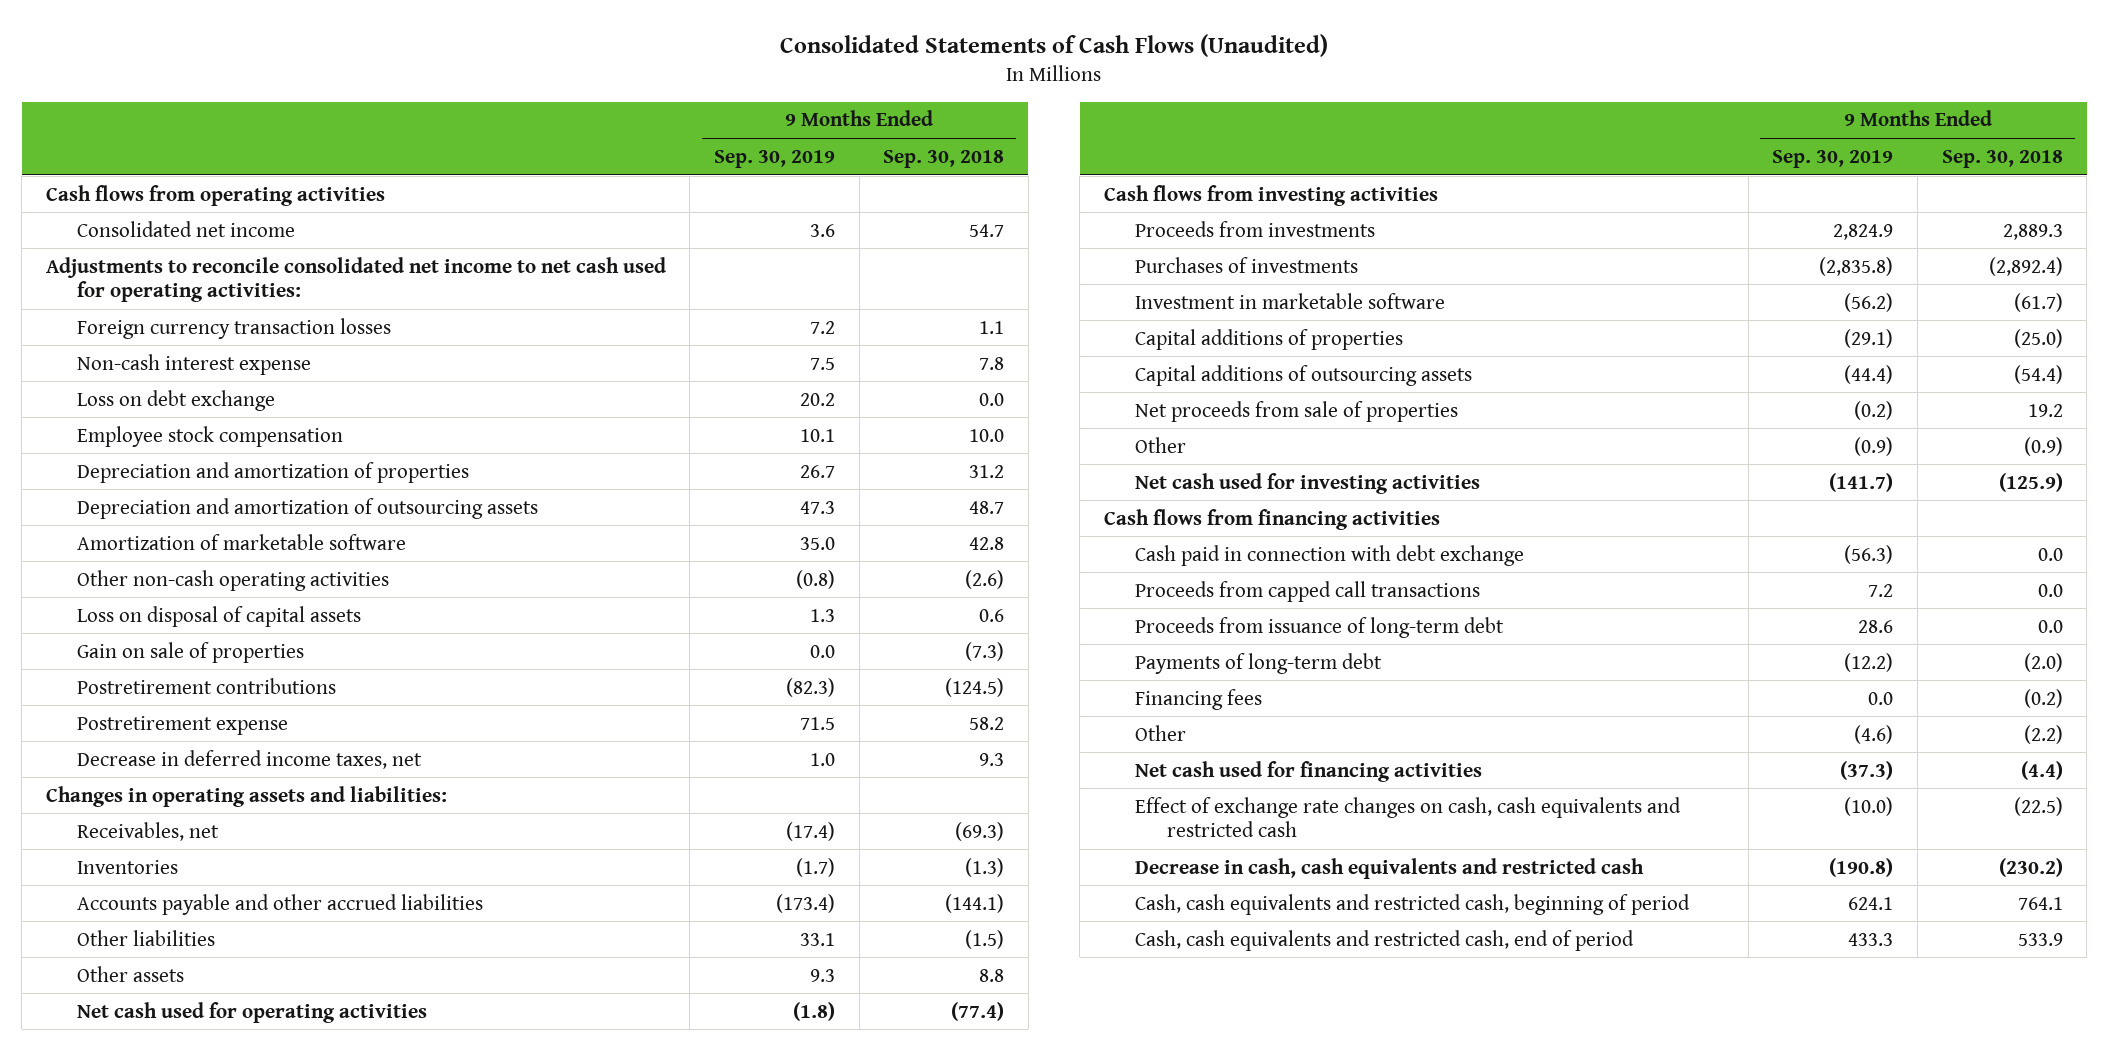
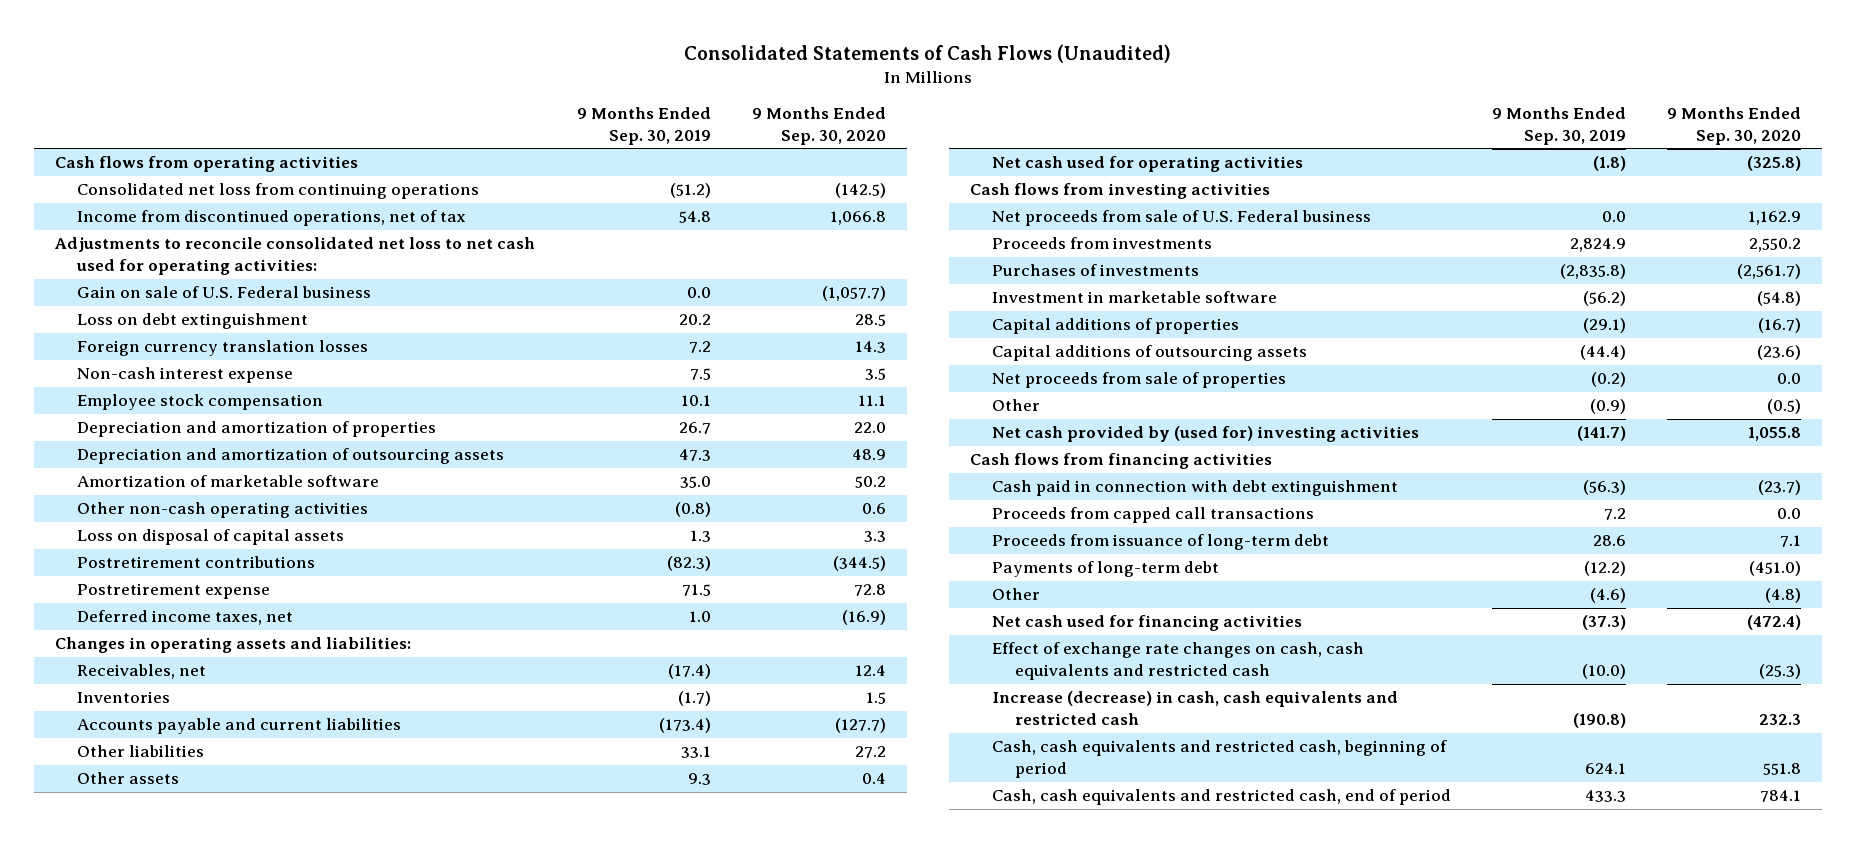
[883,149,1005,168] Sep. 30, 2018 -> none
none -> [752,107,887,145] 9 Months Ended Sep. 30, 2020
[76,220,295,237] Consolidated net income -> none
none -> [77,183,480,200] Consolidated net loss from continuing operations
none -> [77,210,467,227] Income from discontinued operations, net of tax
[45,256,666,302] Adjustments to reconcile consolidated net income to net cash used for operating activities: -> [53,237,535,275] Adjustments to reconcile consolidated net loss to net cash used for operating activities:
none -> [77,286,372,299] Gain on sale of U.S. Federal business
none -> [77,313,309,330] Loss on debt extinguishment
[76,317,391,339] Foreign currency transaction losses -> [77,340,369,357] Foreign currency translation losses
[76,389,275,411] Loss on debt exchange -> none
[76,641,304,663] Gain on sale of properties -> none
[76,749,422,769] Decrease in deferred income taxes, net -> [77,610,294,626] Deferred income taxes, net
[76,893,483,915] Accounts payable and other accrued liabilities -> [77,718,402,735] Accounts payable and current liabilities
none -> [992,210,1372,227] Net proceeds from sale of U.S. Federal business
[1135,472,1481,494] Net cash used for investing activities -> [992,426,1420,443] Net cash provided by (used for) investing activities
[1135,544,1525,566] Cash paid in connection with debt exchange -> [992,480,1399,497] Cash paid in connection with debt extinguishment
[1135,688,1263,710] Financing fees -> none
[1135,857,1645,879] Decrease in cash, cash equivalents and restricted cash -> [992,691,1399,725] Increase (decrease) in cash, cash equivalents and restricted cash

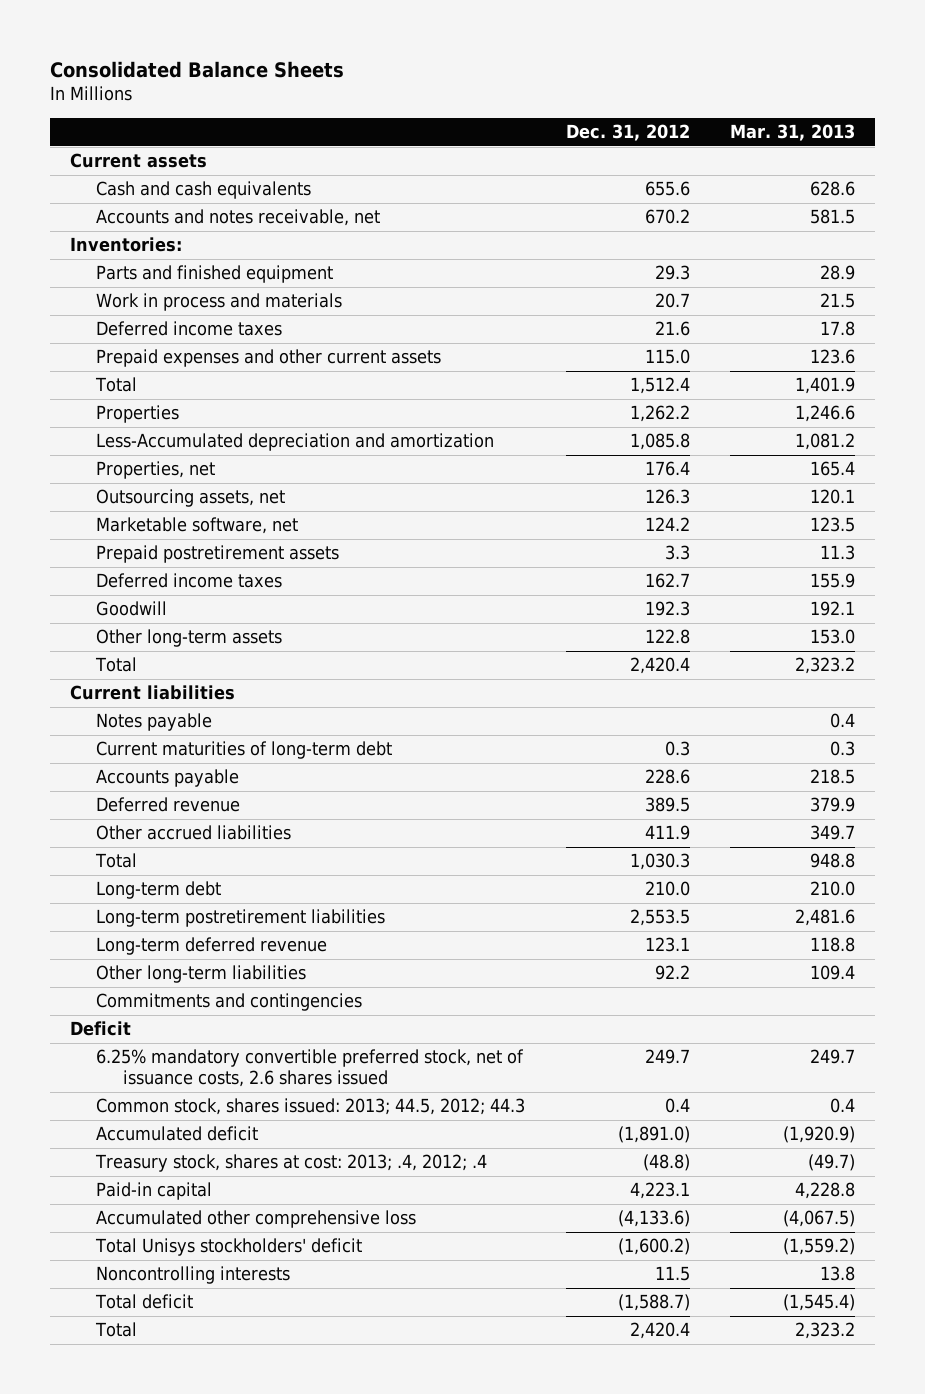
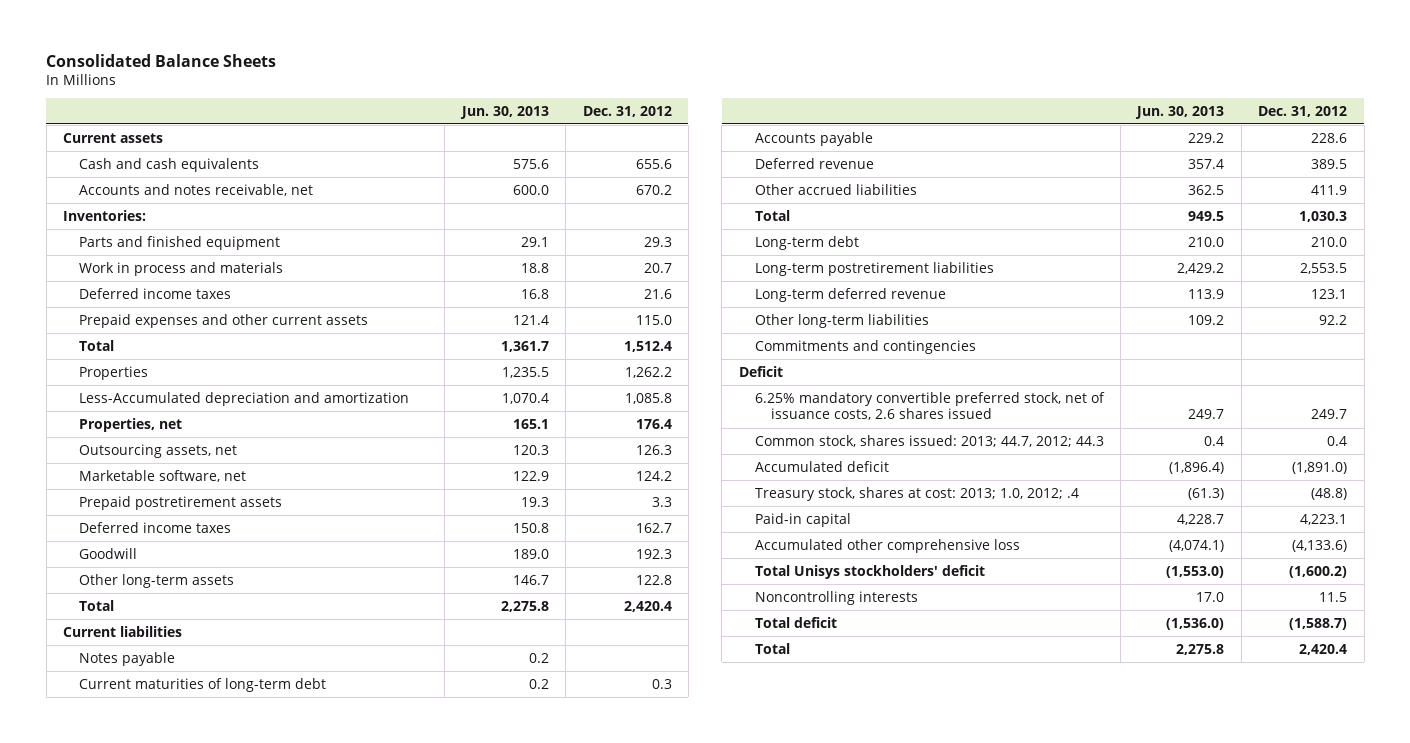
[729,124,855,142] Mar. 31, 2013 -> none
none -> [459,105,549,119] Jun. 30, 2013
[96,1098,526,1116] Common stock, shares issued: 2013; 44.5, 2012; 44.3 -> [754,434,1104,447] Common stock, shares issued: 2013; 44.7, 2012; 44.3
[95,1154,488,1173] Treasury stock, shares at cost: 2013; .4, 2012; .4 -> [754,486,1079,501] Treasury stock, shares at cost: 2013; 1.0, 2012; .4

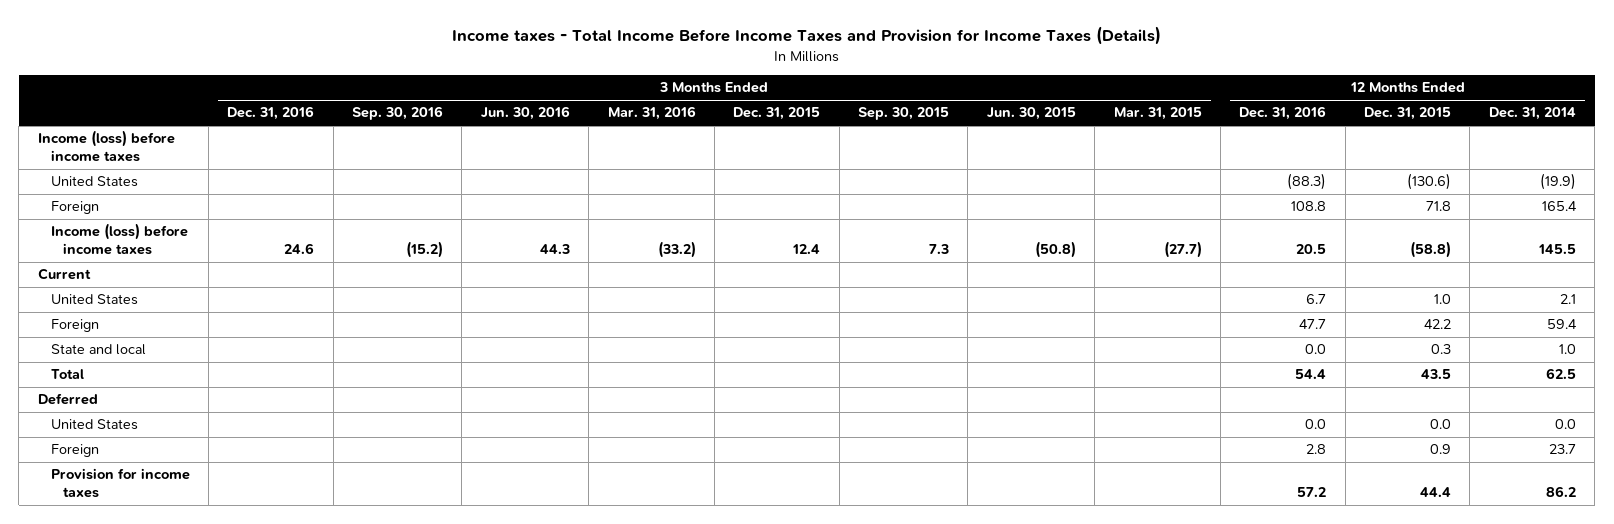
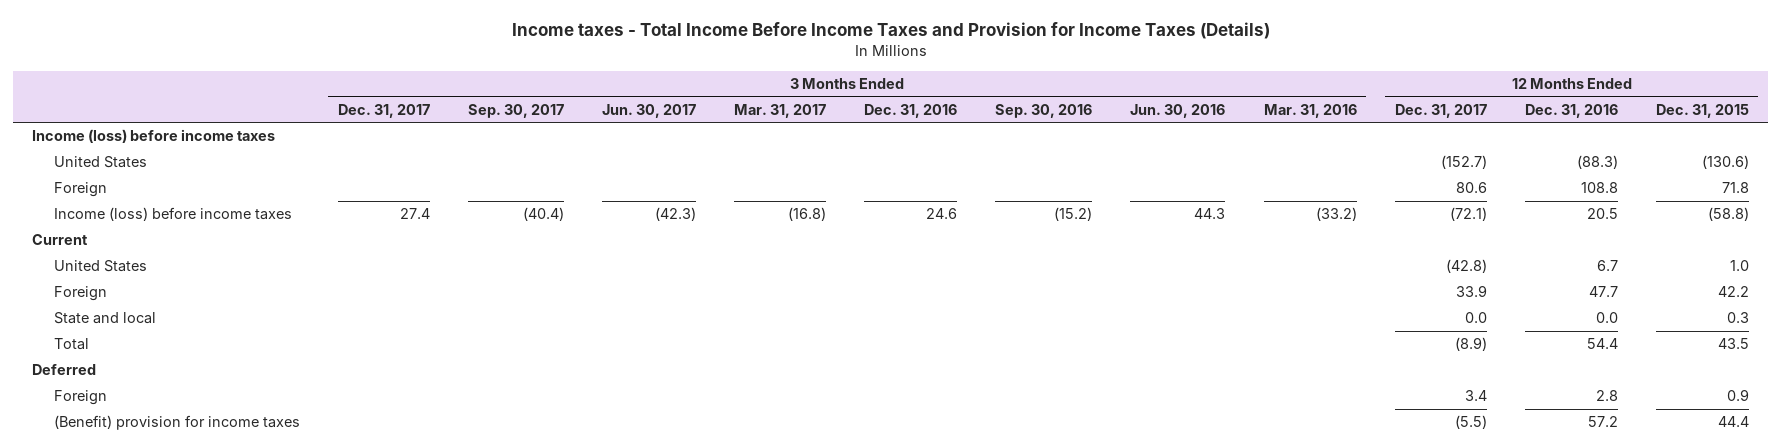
[733,107,821,121] Dec. 31, 2015 -> none
[858,107,950,121] Sep. 30, 2015 -> none
[986,107,1076,121] Jun. 30, 2015 -> none
[1113,107,1202,121] Mar. 31, 2015 -> none
[1488,107,1576,121] Dec. 31, 2014 -> none
none -> [337,103,430,118] Dec. 31, 2017
none -> [467,103,564,118] Sep. 30, 2017
none -> [601,103,696,118] Jun. 30, 2017
none -> [734,103,827,118] Mar. 31, 2017
none -> [1394,103,1487,118] Dec. 31, 2017
[50,419,138,431] United States -> none
[50,468,190,499] Provision for income taxes -> [53,415,300,431] (Benefit) provision for income taxes

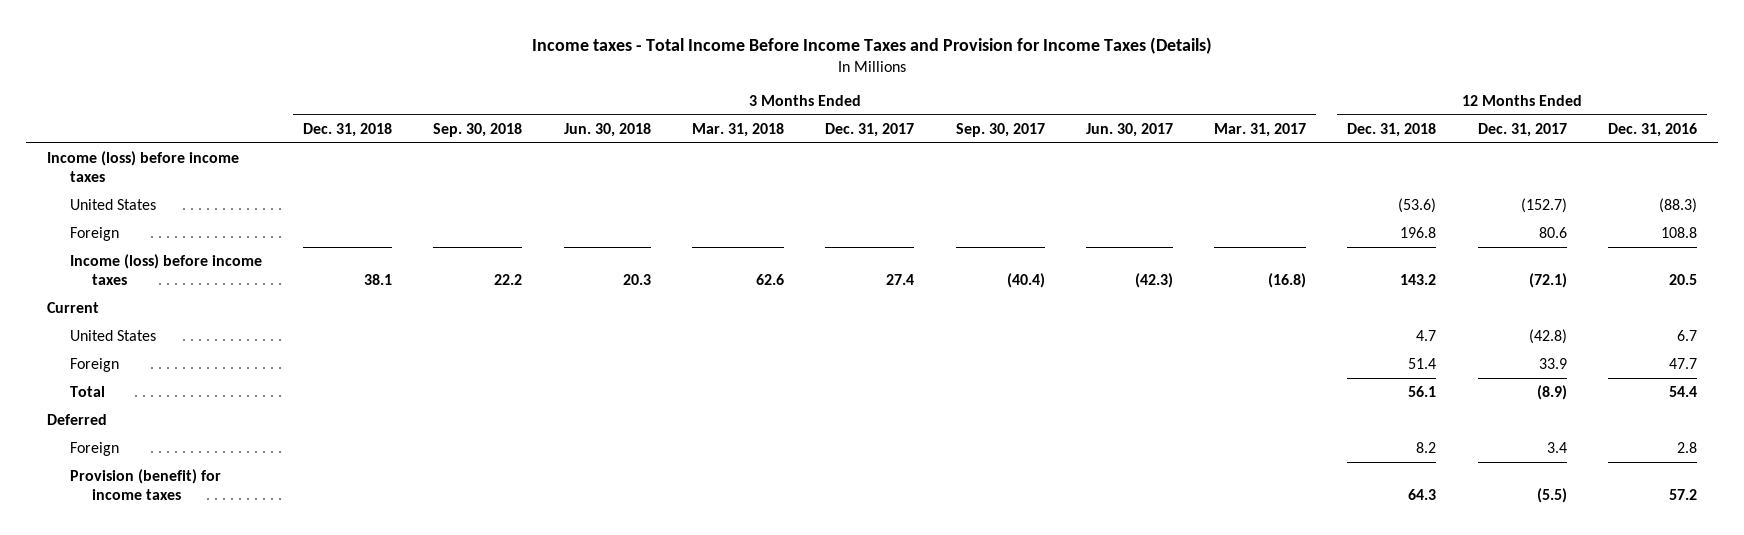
[864,103,958,118] Dec. 31, 2016 -> none
[995,103,1093,118] Sep. 30, 2016 -> none
[1130,103,1226,118] Jun. 30, 2016 -> none
[1263,103,1357,118] Mar. 31, 2016 -> none
[1655,103,1749,118] Dec. 31, 2015 -> none
none -> [303,122,393,137] Dec. 31, 2018
none -> [433,122,523,137] Sep. 30, 2018
none -> [563,122,651,137] Jun. 30, 2018
none -> [691,122,784,137] Mar. 31, 2018
none -> [1347,122,1437,137] Dec. 31, 2018
[53,312,156,325] State and local -> none
[53,415,300,431] (Benefit) provision for income taxes -> [69,468,221,501] Provision (benefit) for income taxes

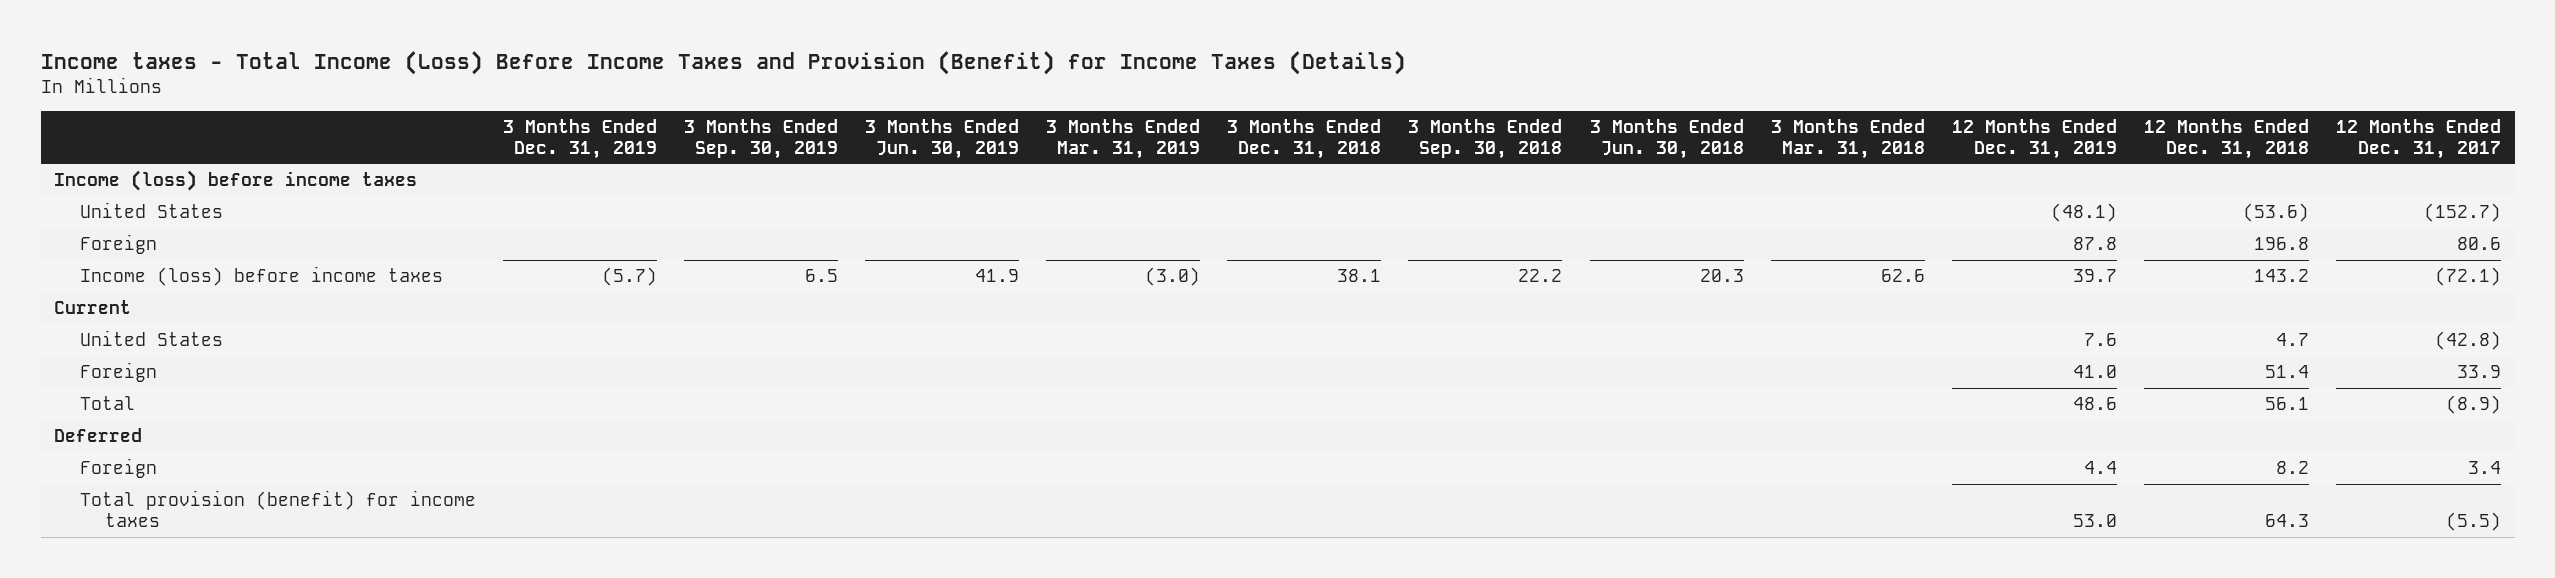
[532,36,1213,54] Income taxes - Total Income Before Income Taxes and Provision for Income Taxes (Details) -> [40,50,1406,75] Income taxes - Total Income (Loss) Before Income Taxes and Provision (Benefit) for Income Taxes (Details)
[825,122,915,137] Dec. 31, 2017 -> none
[955,122,1045,137] Sep. 30, 2017 -> none
[1085,122,1173,137] Jun. 30, 2017 -> none
[1214,122,1307,137] Mar. 31, 2017 -> none
[1608,122,1698,137] Dec. 31, 2016 -> none
none -> [502,119,657,159] 3 Months Ended Dec. 31, 2019
none -> [683,119,838,159] 3 Months Ended Sep. 30, 2019
none -> [865,119,1020,159] 3 Months Ended Jun. 30, 2019
none -> [1046,119,1201,159] 3 Months Ended Mar. 31, 2019
none -> [1951,119,2117,159] 12 Months Ended Dec. 31, 2019
[69,468,221,501] Provision (benefit) for income taxes -> [79,490,476,528] Total provision (benefit) for income taxes

